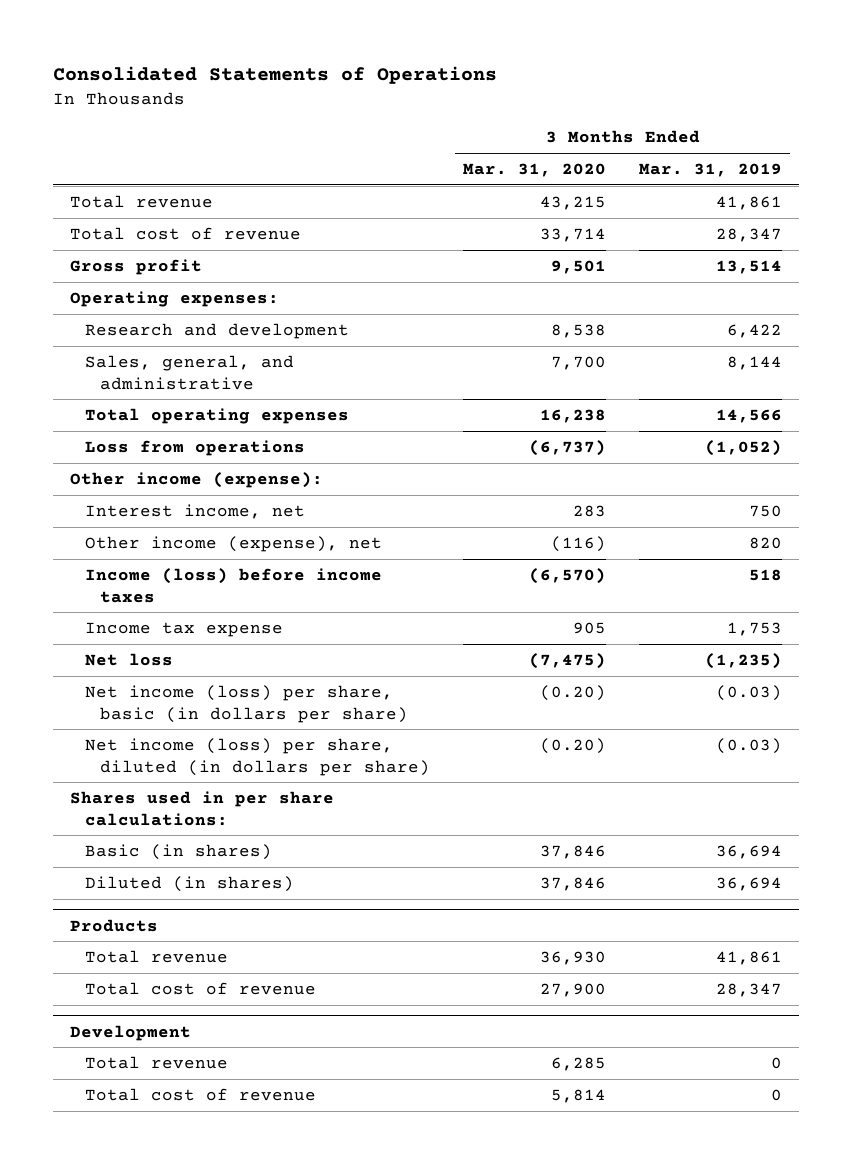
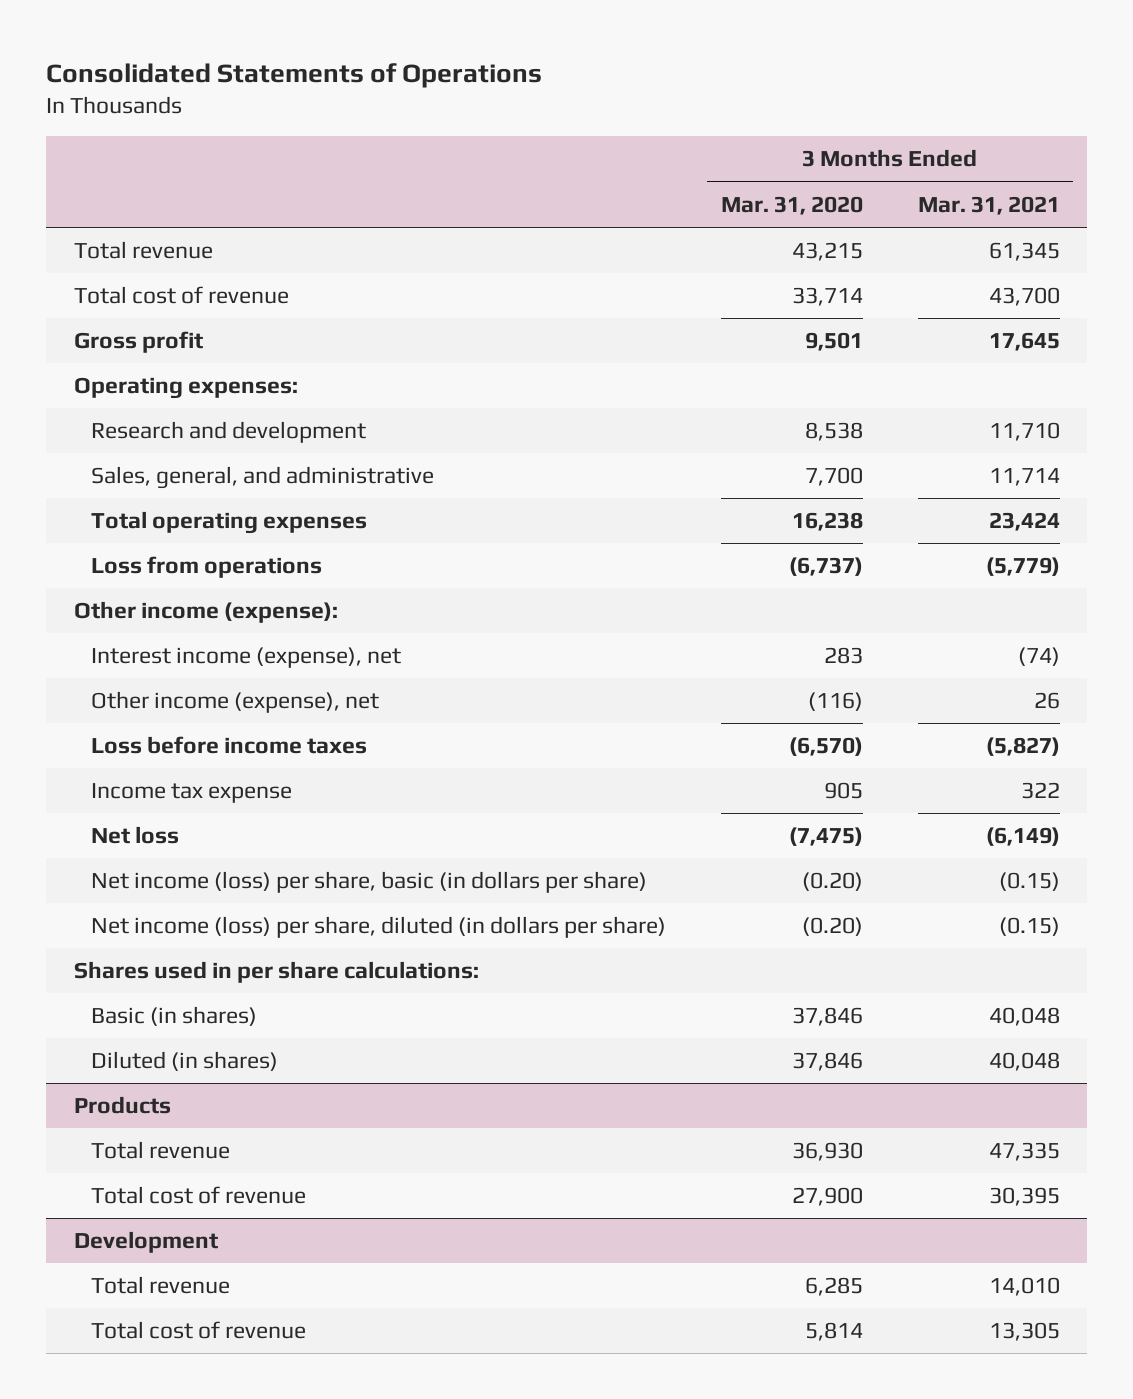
[639,163,783,178] Mar. 31, 2019 -> none
none -> [917,195,1060,215] Mar. 31, 2021
[84,503,305,519] Interest income, net -> [90,647,401,669] Interest income (expense), net
[84,567,382,603] Income (loss) before income taxes -> [90,736,367,755] Loss before income taxes

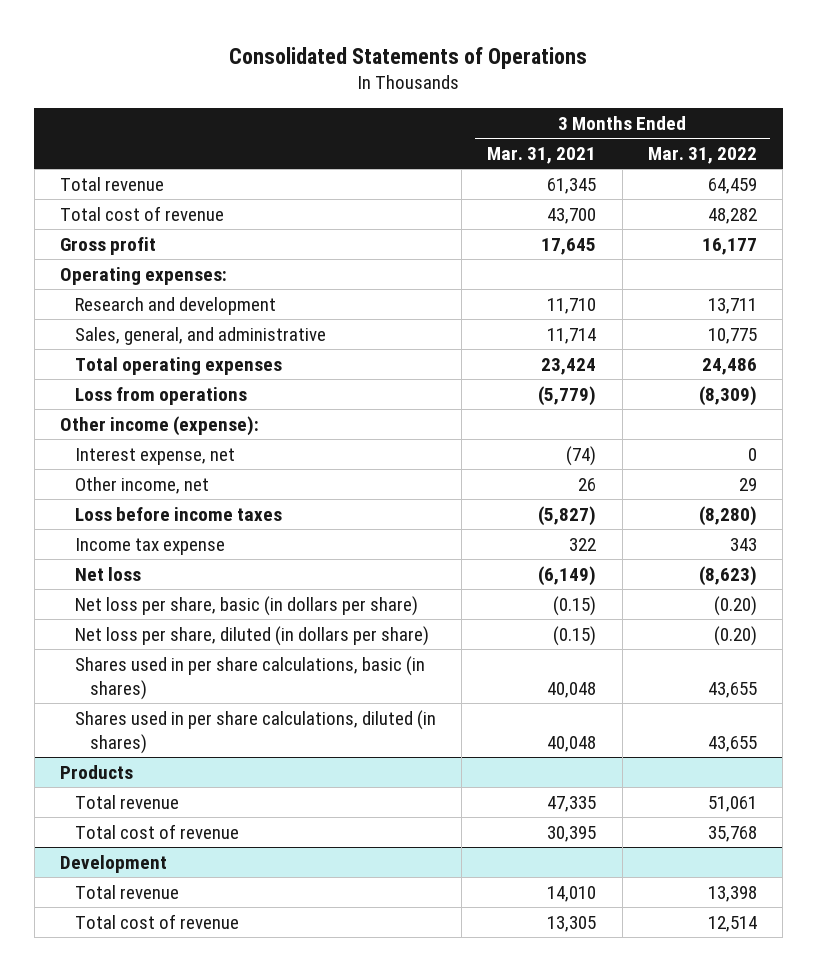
[720,195,863,215] Mar. 31, 2020 -> none
none -> [647,147,757,165] Mar. 31, 2022
[90,647,401,669] Interest income (expense), net -> [74,447,235,465] Interest expense, net
[90,691,379,714] Other income (expense), net -> [74,476,209,494] Other income, net
[73,961,479,984] Shares used in per share calculations: -> none
[90,871,647,894] Net income (loss) per share, basic (in dollars per share) -> [74,595,418,616] Net loss per share, basic (in dollars per share)
[90,916,666,939] Net income (loss) per share, diluted (in dollars per share) -> [74,625,429,646] Net loss per share, diluted (in dollars per share)
[90,1006,257,1027] Basic (in shares) -> [74,655,425,701] Shares used in per share calculations, basic (in shares)
[90,1051,278,1072] Diluted (in shares) -> [74,709,436,755] Shares used in per share calculations, diluted (in shares)

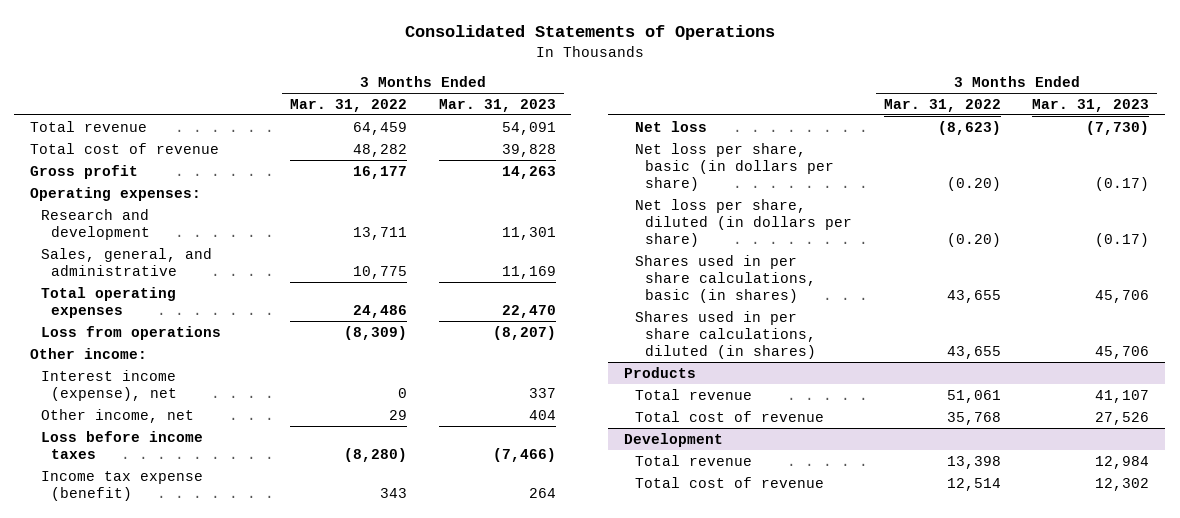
[487,147,597,165] Mar. 31, 2021 -> none
none -> [438,98,556,112] Mar. 31, 2023
[59,415,259,436] Other income (expense): -> [30,347,148,359] Other income:
[74,447,235,465] Interest expense, net -> [40,369,178,401] Interest income (expense), net
[74,537,225,555] Income tax expense -> [40,470,203,501] Income tax expense (benefit)

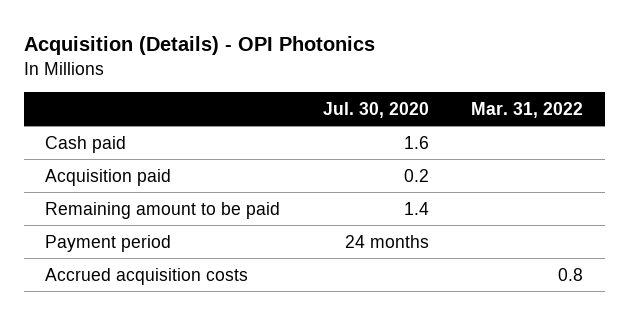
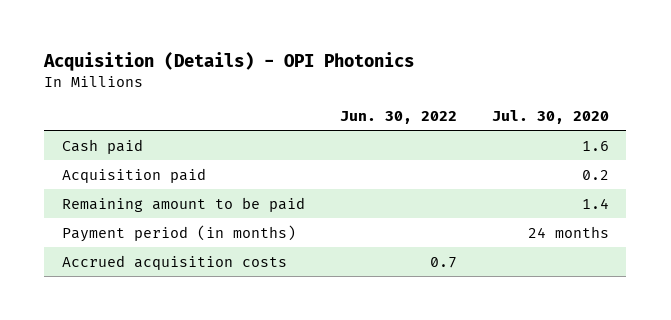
[471,101,584,118] Mar. 31, 2022 -> none
none -> [339,111,457,125] Jun. 30, 2022
[44,234,171,252] Payment period -> [61,224,296,242] Payment period (in months)

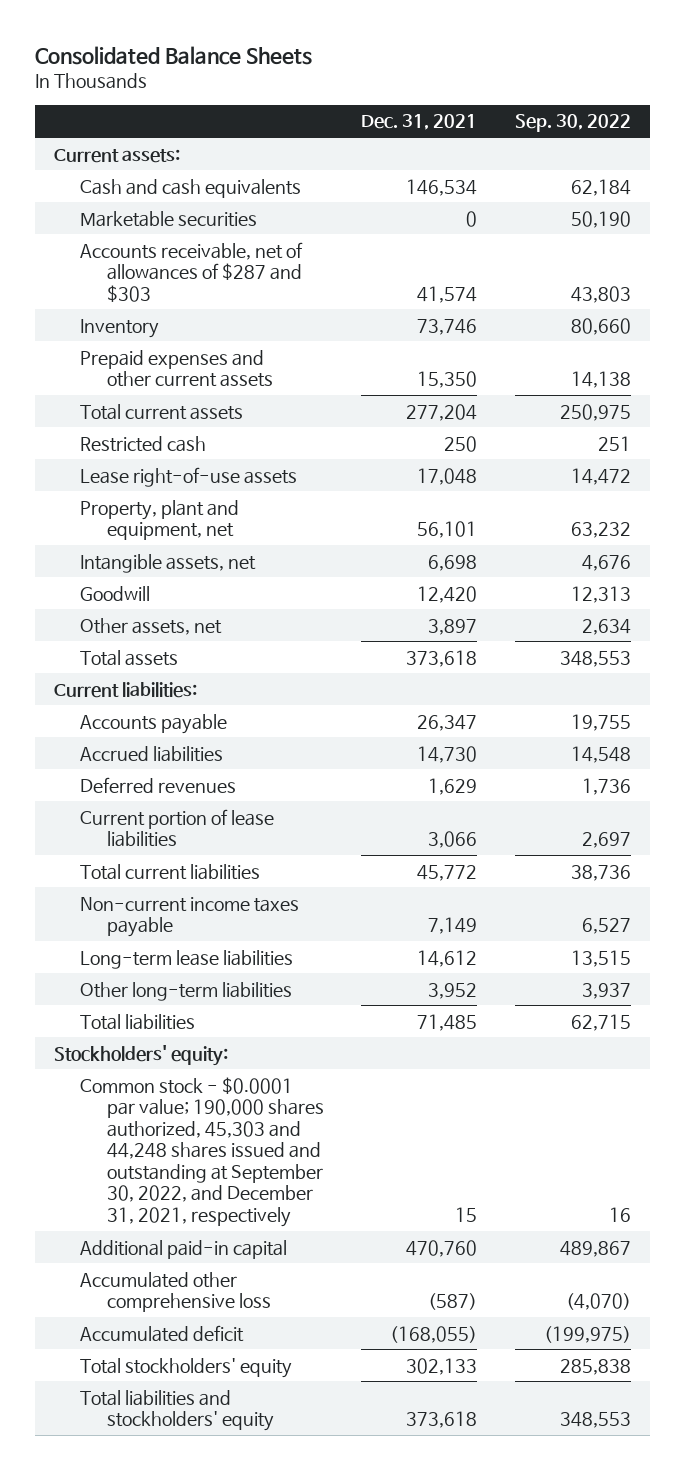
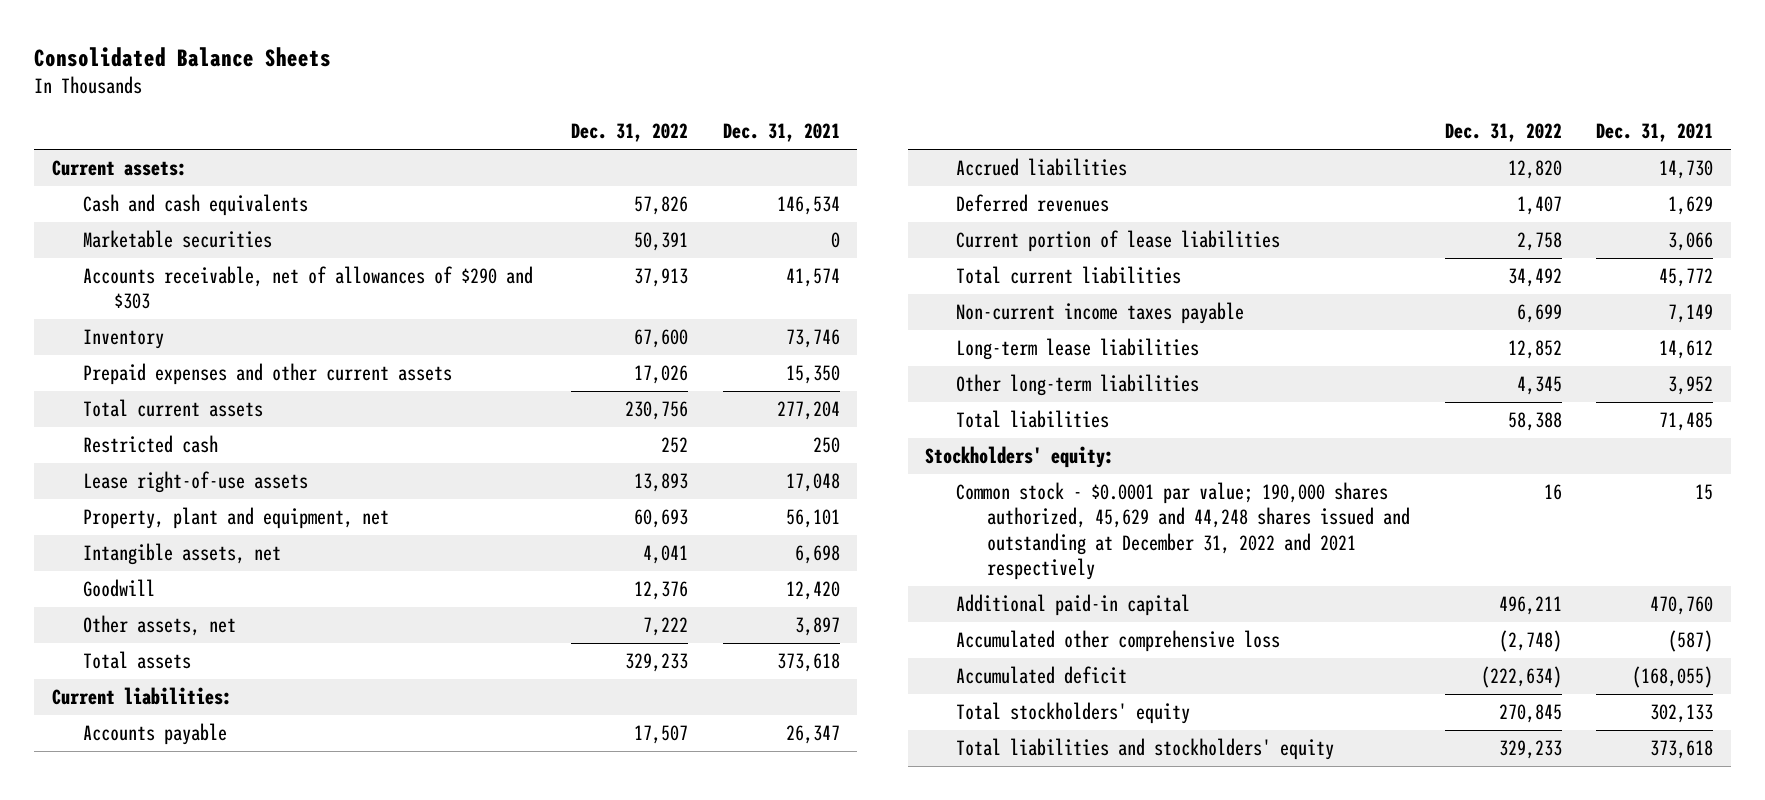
[514,114,631,133] Sep. 30, 2022 -> none
none -> [571,123,689,143] Dec. 31, 2022
[80,241,304,302] Accounts receivable, net of allowances of $287 and $303 -> [82,265,533,310] Accounts receivable, net of allowances of $290 and $303
[80,1076,324,1228] Common stock - $0.0001 par value; 190,000 shares authorized, 45,303 and 44,248 shares issued and outstanding at September 30, 2022, and December 31, 2021, respectively -> [956,481,1411,581] Common stock - $0.0001 par value; 190,000 shares authorized, 45,629 and 44,248 shares issued and outstanding at December 31, 2022 and 2021 respectively

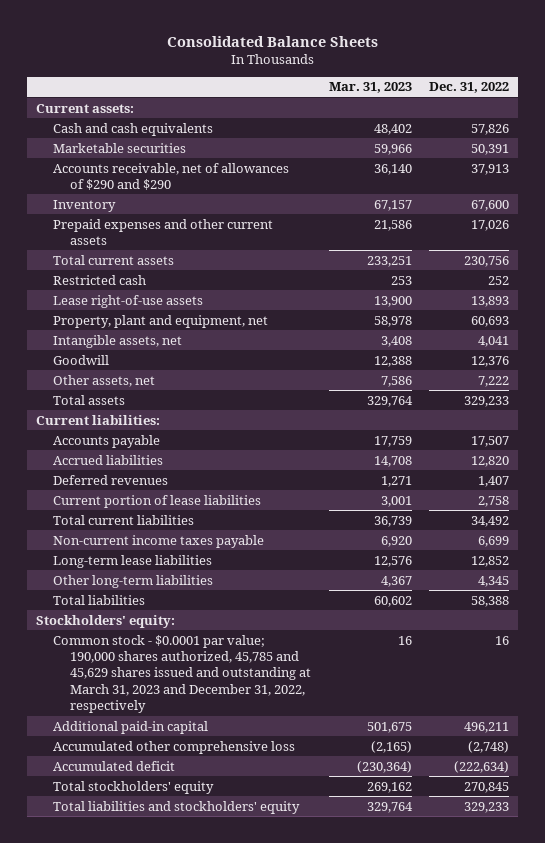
[722,123,840,143] Dec. 31, 2021 -> none
none -> [328,82,412,94] Mar. 31, 2023
[82,265,533,310] Accounts receivable, net of allowances of $290 and $303 -> [52,162,289,190] Accounts receivable, net of allowances of $290 and $290
[956,481,1411,581] Common stock - $0.0001 par value; 190,000 shares authorized, 45,629 and 44,248 shares issued and outstanding at December 31, 2022 and 2021 respectively -> [52,634,312,714] Common stock - $0.0001 par value; 190,000 shares authorized, 45,785 and 45,629 shares issued and outstanding at March 31, 2023 and December 31, 2022, respectively

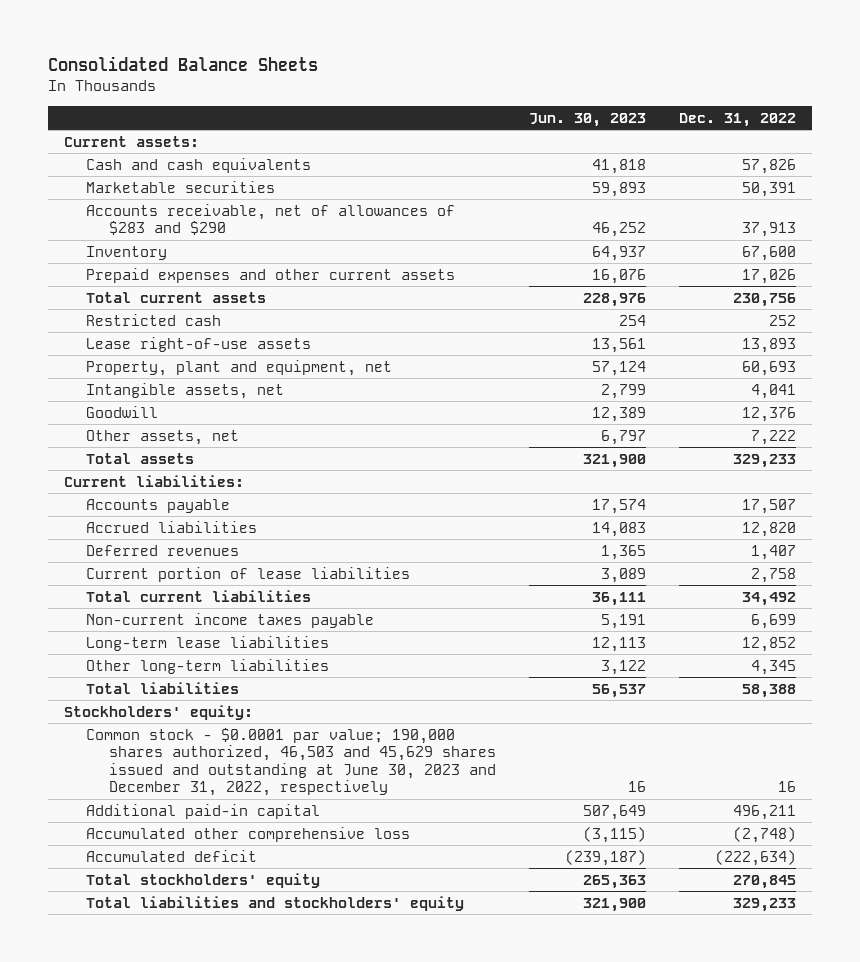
[328,82,412,94] Mar. 31, 2023 -> none
none -> [528,112,646,127] Jun. 30, 2023
[52,162,289,190] Accounts receivable, net of allowances of $290 and $290 -> [86,203,456,236] Accounts receivable, net of allowances of $283 and $290
[52,634,312,714] Common stock - $0.0001 par value; 190,000 shares authorized, 45,785 and 45,629 shares issued and outstanding at March 31, 2023 and December 31, 2022, respectively -> [86,727,496,797] Common stock - $0.0001 par value; 190,000 shares authorized, 46,503 and 45,629 shares issued and outstanding at June 30, 2023 and December 31, 2022, respectively

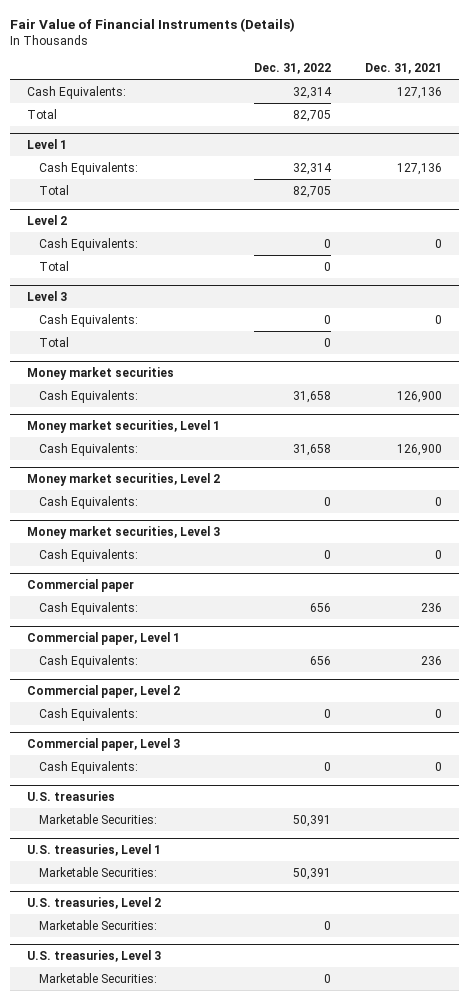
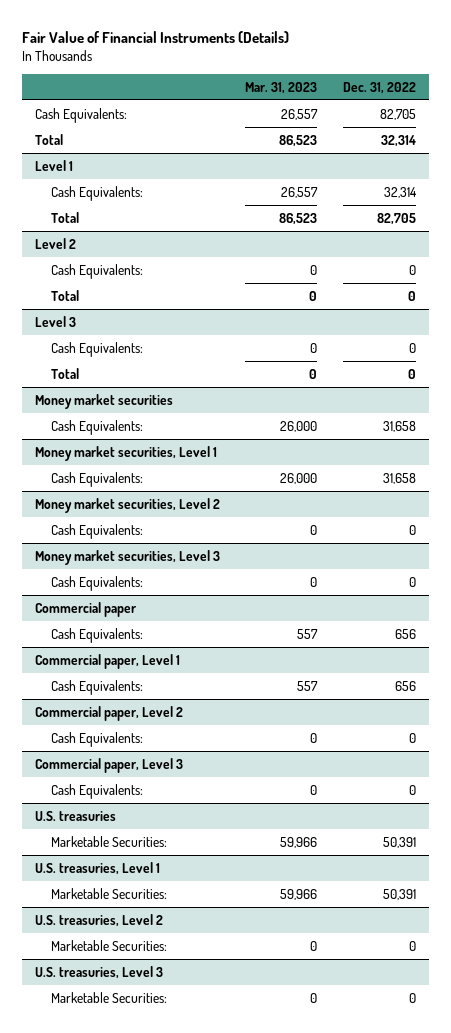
[364,63,442,75] Dec. 31, 2021 -> none
none -> [245,81,318,94] Mar. 31, 2023
[293,86,333,99] 32,314 -> [379,108,416,120] 82,705
[293,109,332,122] 82,705 -> [380,134,416,147] 32,314

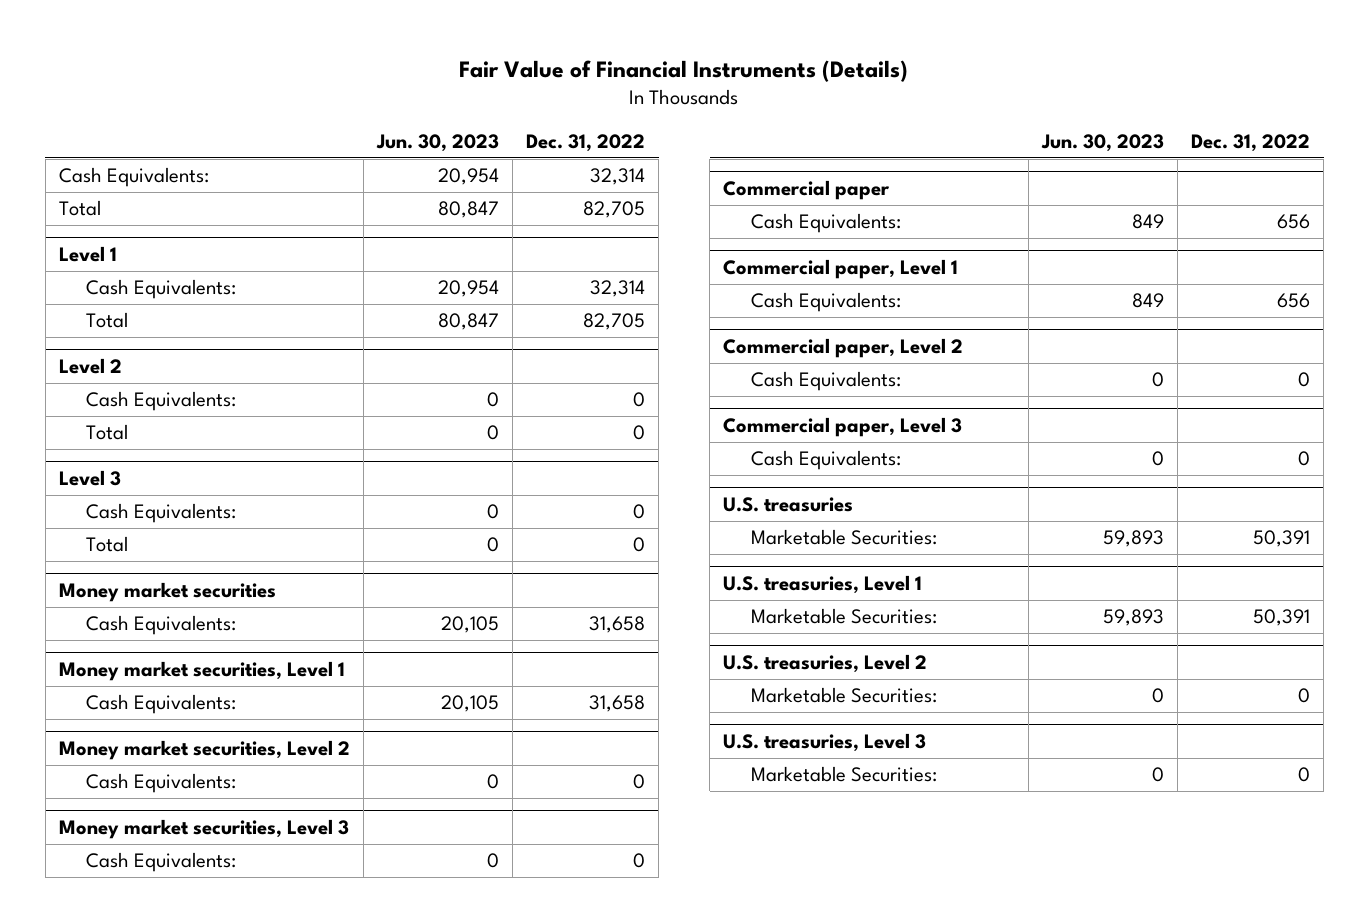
[245,81,318,94] Mar. 31, 2023 -> none
none -> [376,133,500,152] Jun. 30, 2023
[379,108,416,120] 82,705 -> [590,168,646,186] 32,314
[380,134,416,147] 32,314 -> [583,201,646,219] 82,705

